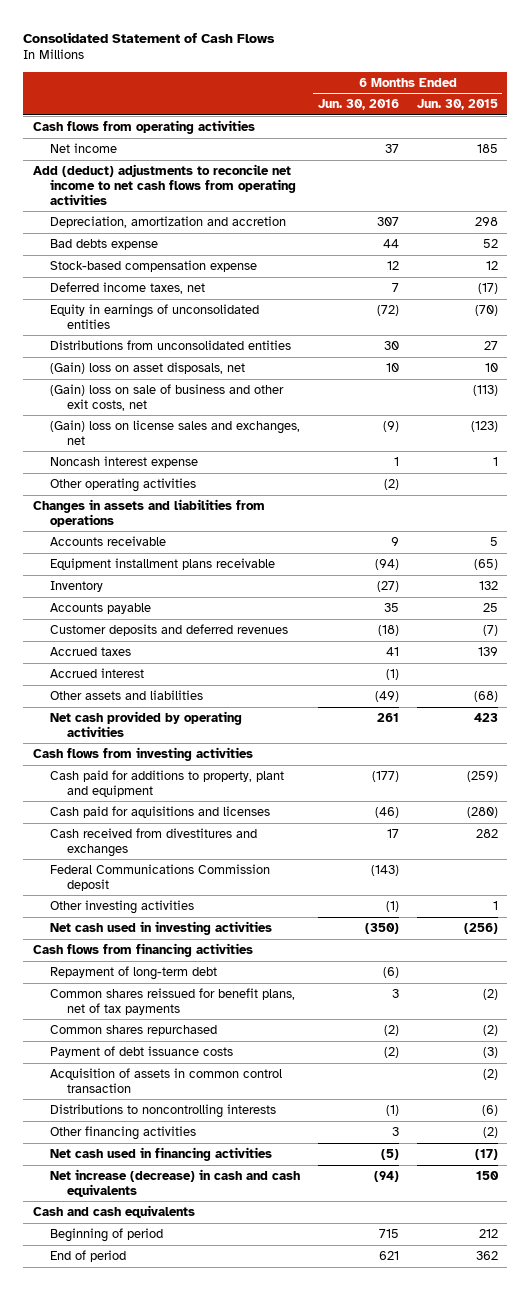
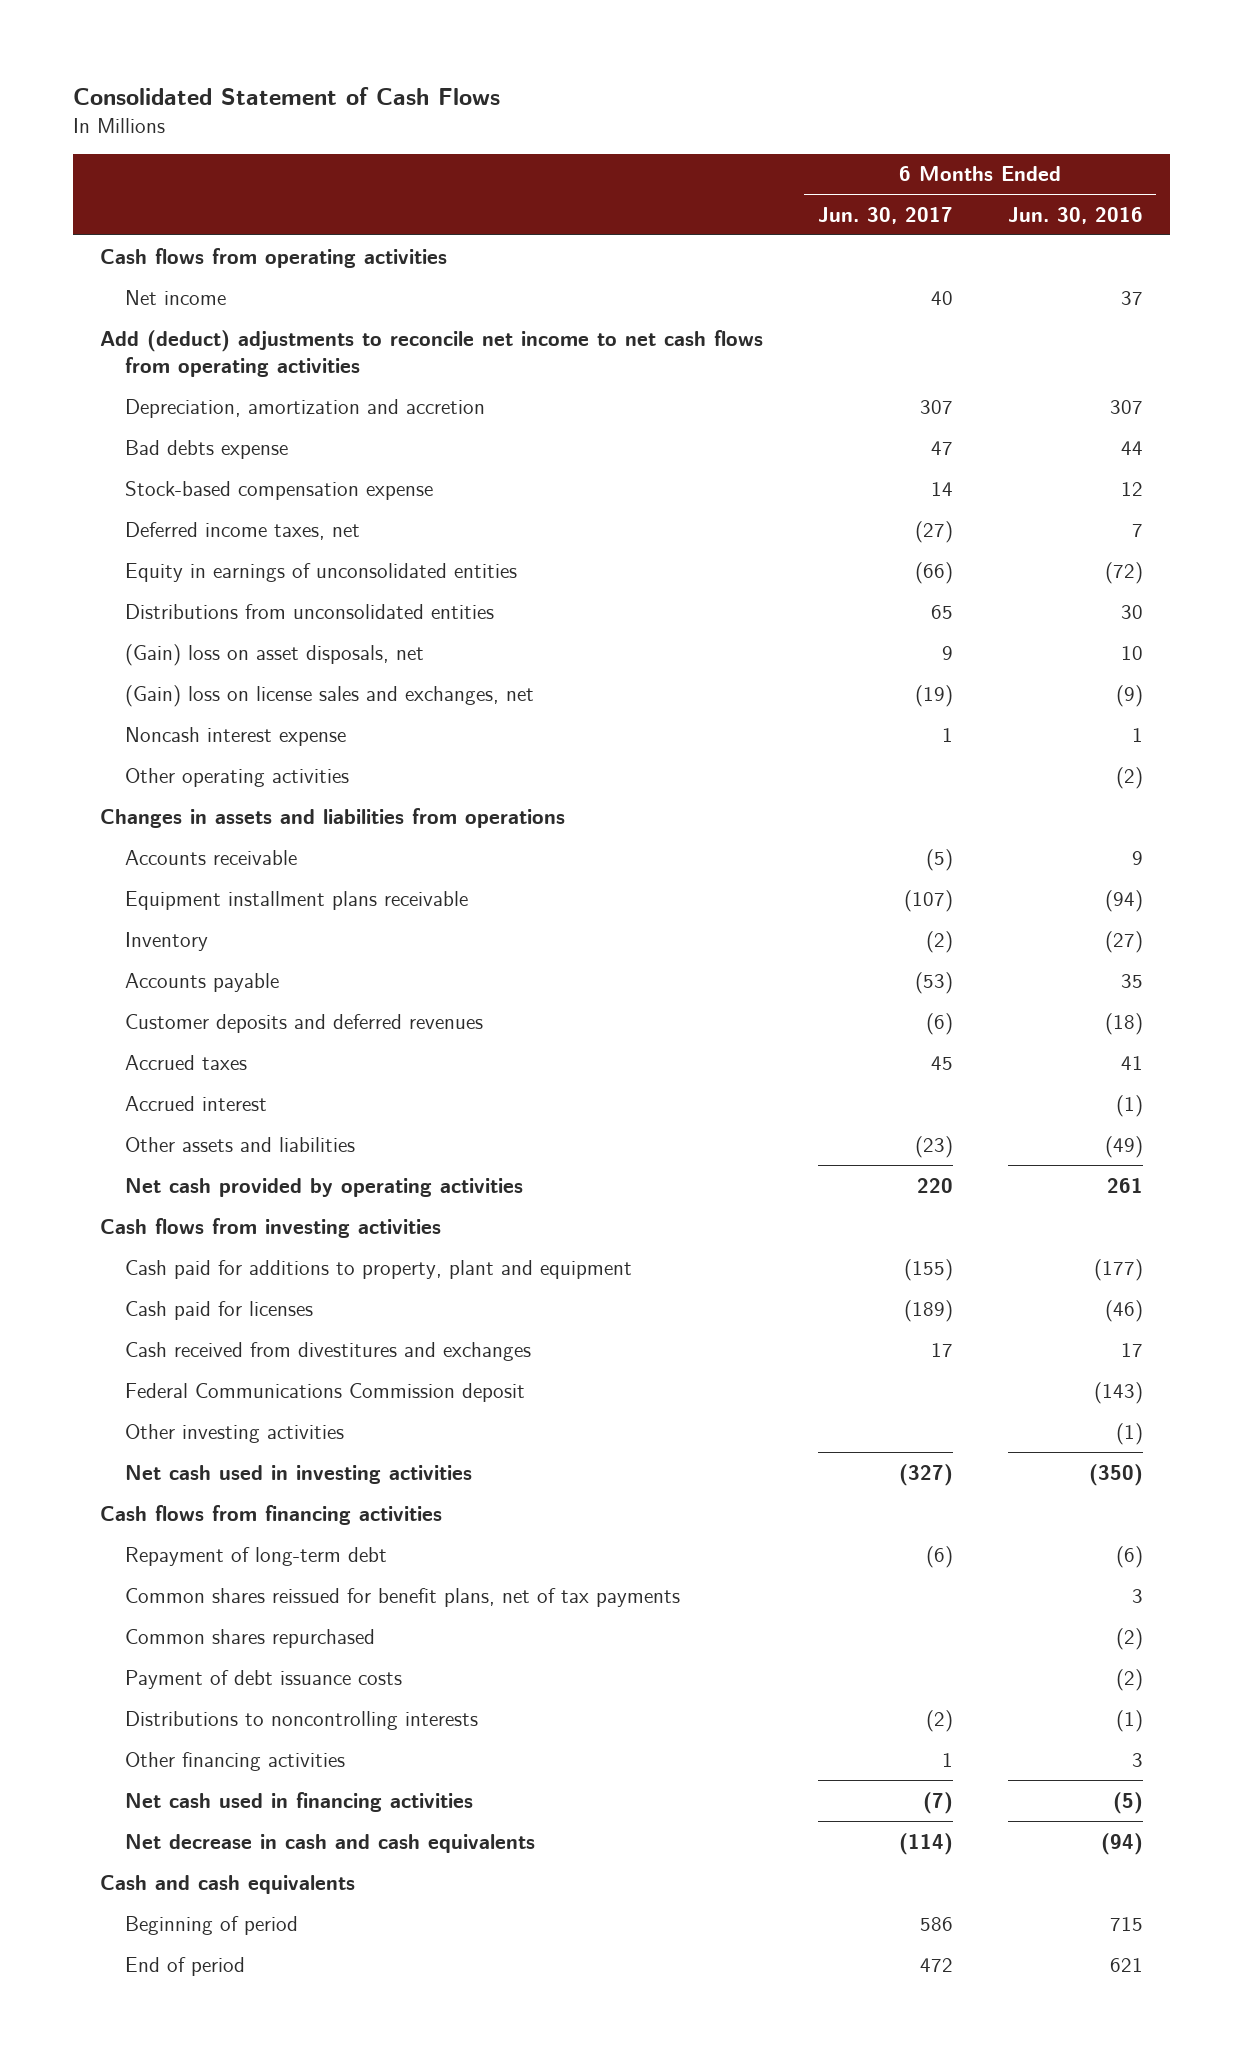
[416,99,498,111] Jun. 30, 2015 -> none
none -> [817,206,953,224] Jun. 30, 2017
[49,383,284,411] (Gain) loss on sale of business and other exit costs, net -> none
[49,805,270,818] Cash paid for aquisitions and licenses -> [125,1300,314,1320] Cash paid for licenses
[49,1067,282,1093] Acquisition of assets in common control transaction -> none
[49,1168,300,1197] Net increase (decrease) in cash and cash equivalents -> [125,1833,536,1853] Net decrease in cash and cash equivalents

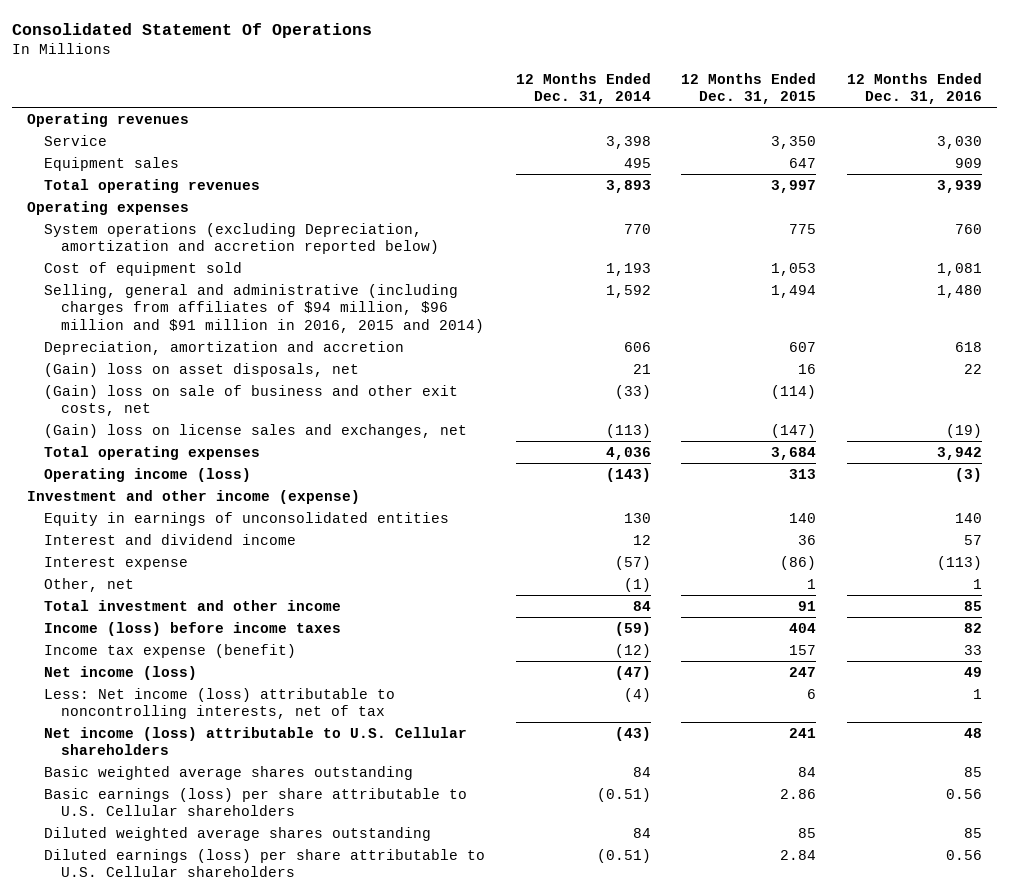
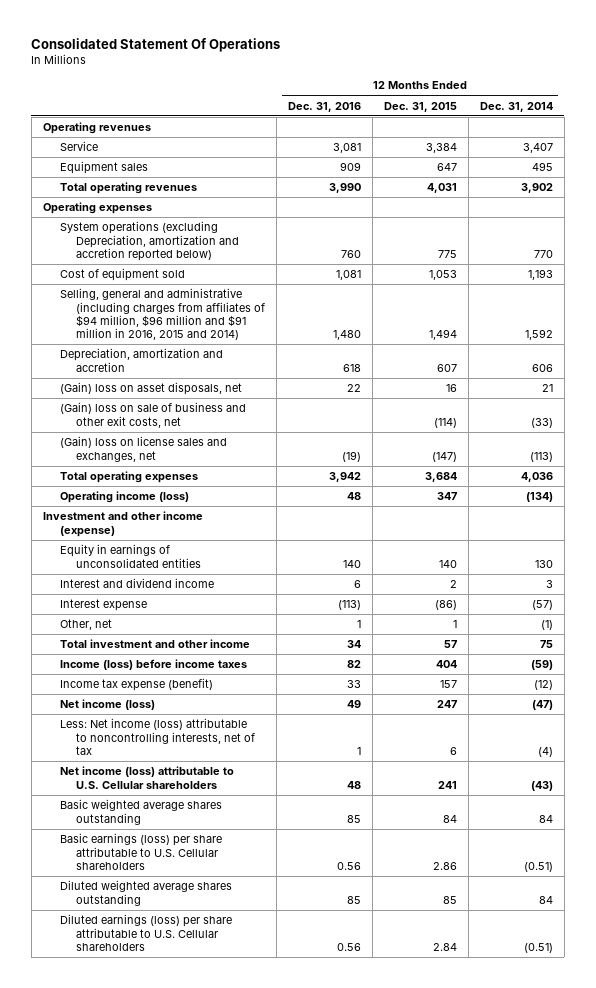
[605,135,651,149] 3,398 -> [522,143,553,154] 3,407
[771,135,817,149] 3,350 -> [425,143,457,154] 3,384
[936,135,982,149] 3,030 -> [333,143,362,154] 3,081
[605,179,651,193] 3,893 -> [520,183,553,194] 3,902
[771,179,817,193] 3,997 -> [426,183,457,194] 4,031
[936,179,982,193] 3,939 -> [329,183,362,194] 3,990
[605,467,651,482] (143) -> [525,492,553,503] (134)
[789,468,817,479] 313 -> [436,492,457,501] 347
[954,467,982,482] (3) -> [347,492,362,501] 48
[632,534,651,545] 12 -> [545,580,553,589] 3
[798,534,817,545] 36 -> [449,580,457,589] 2
[963,534,982,545] 57 -> [354,580,362,589] 6
[632,600,651,611] 84 -> [539,640,553,649] 75
[798,600,817,611] 91 -> [443,640,457,649] 57
[963,600,982,611] 85 -> [347,640,362,649] 34

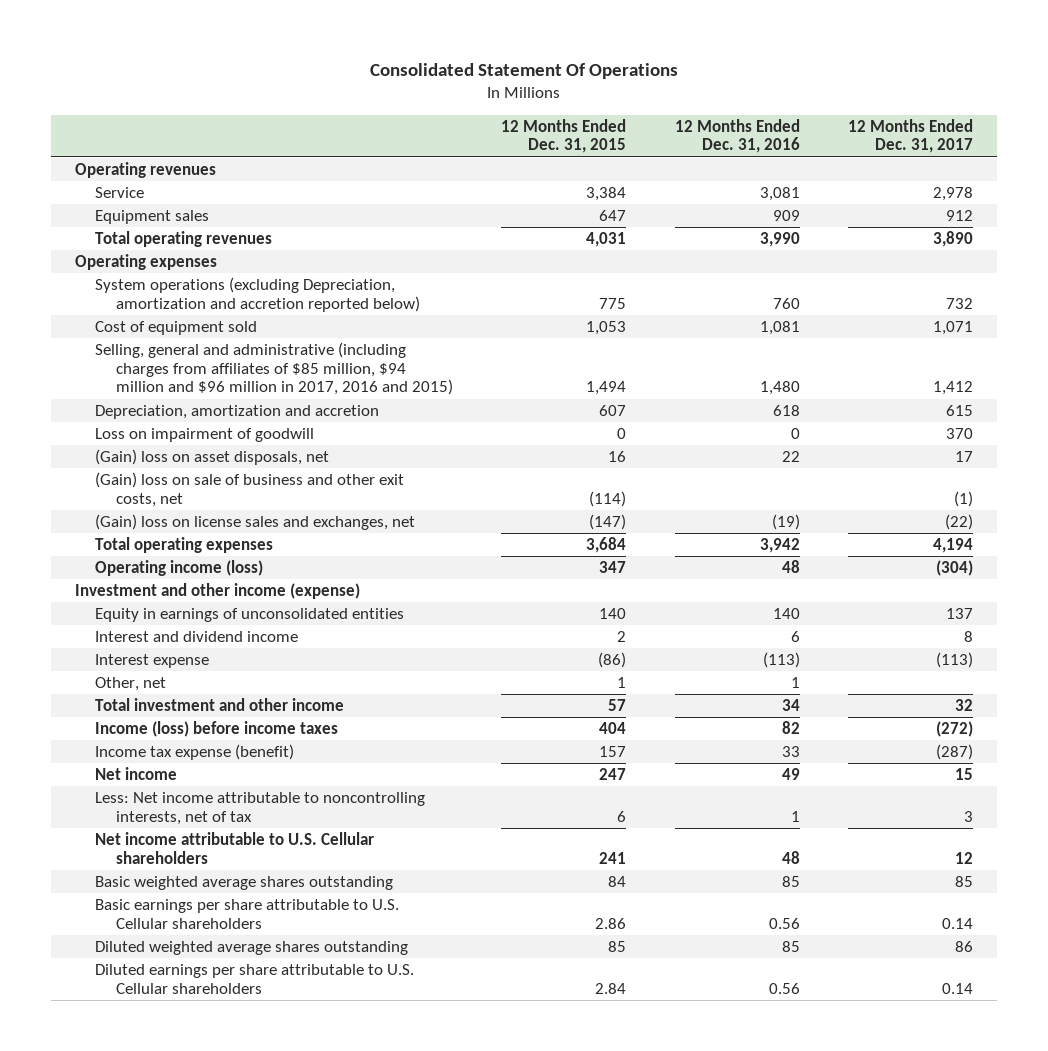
[479,101,553,112] Dec. 31, 2014 -> none
none -> [848,118,974,154] 12 Months Ended Dec. 31, 2017
[59,288,266,341] Selling, general and administrative (including charges from affiliates of $94 million, $96 million and $91 million in 2016, 2015 and 2014) -> [95,341,453,396] Selling, general and administrative (including charges from affiliates of $85 million, $94 million and $96 million in 2017, 2016 and 2015)
none -> [95,427,315,442] Loss on impairment of goodwill
[59,699,155,711] Net income (loss) -> [95,766,178,780] Net income
[59,718,256,755] Less: Net income (loss) attributable to noncontrolling interests, net of tax -> [95,791,426,825] Less: Net income attributable to noncontrolling interests, net of tax
[59,766,234,789] Net income (loss) attributable to U.S. Cellular shareholders -> [95,831,375,864] Net income attributable to U.S. Cellular shareholders
[59,833,222,870] Basic earnings (loss) per share attributable to U.S. Cellular shareholders -> [95,898,400,929] Basic earnings per share attributable to U.S. Cellular shareholders
[59,914,232,951] Diluted earnings (loss) per share attributable to U.S. Cellular shareholders -> [95,963,415,994] Diluted earnings per share attributable to U.S. Cellular shareholders

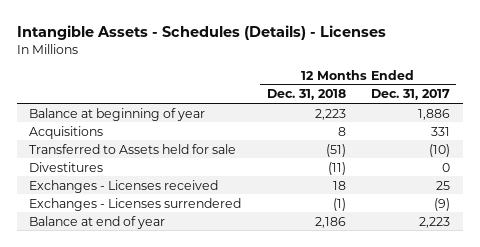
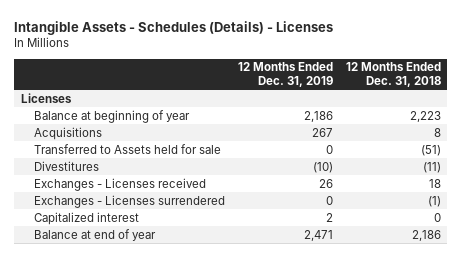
[371,89,451,101] Dec. 31, 2017 -> none
none -> [237,62,333,88] 12 Months Ended Dec. 31, 2019
none -> [20,92,72,103] Licenses
none -> [33,211,139,225] Capitalized interest

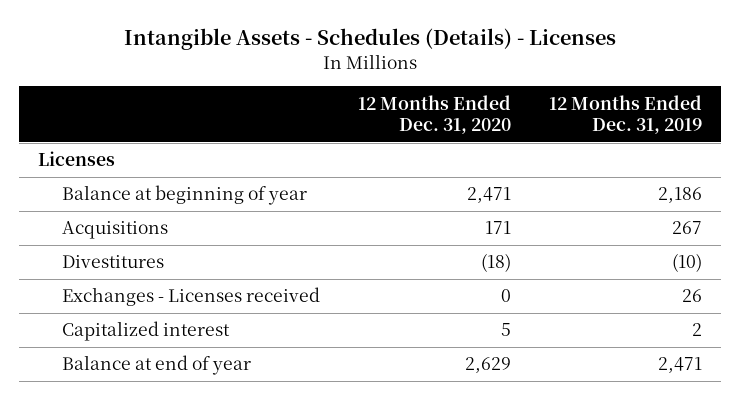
[345,62,441,88] 12 Months Ended Dec. 31, 2018 -> none
none -> [357,94,511,134] 12 Months Ended Dec. 31, 2020
[33,143,221,154] Transferred to Assets held for sale -> none
[33,194,225,208] Exchanges - Licenses surrendered -> none

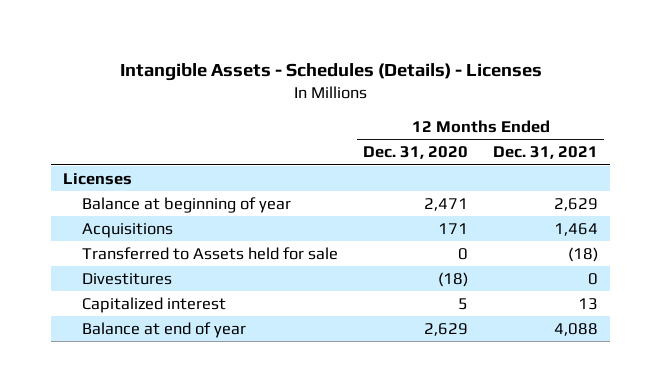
[549,94,703,134] 12 Months Ended Dec. 31, 2019 -> none
none -> [492,146,598,160] Dec. 31, 2021
none -> [82,246,339,260] Transferred to Assets held for sale
[61,287,320,307] Exchanges - Licenses received -> none

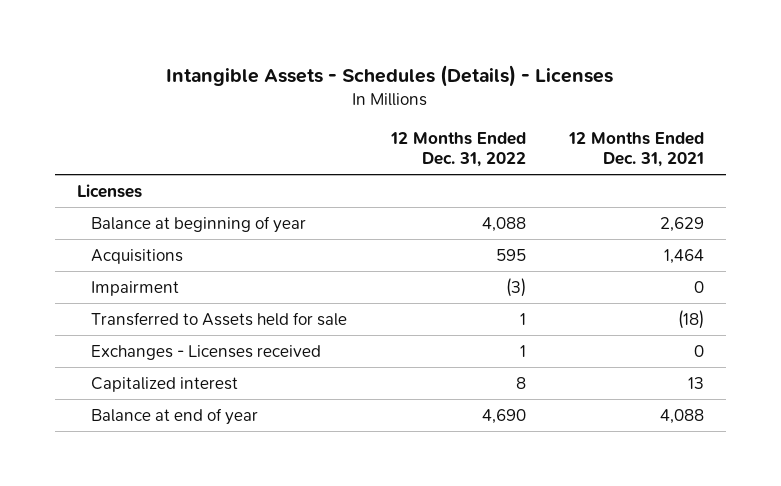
[363,146,469,160] Dec. 31, 2020 -> none
none -> [389,131,526,168] 12 Months Ended Dec. 31, 2022
none -> [91,280,180,296] Impairment
[82,272,173,285] Divestitures -> none
none -> [91,344,322,360] Exchanges - Licenses received

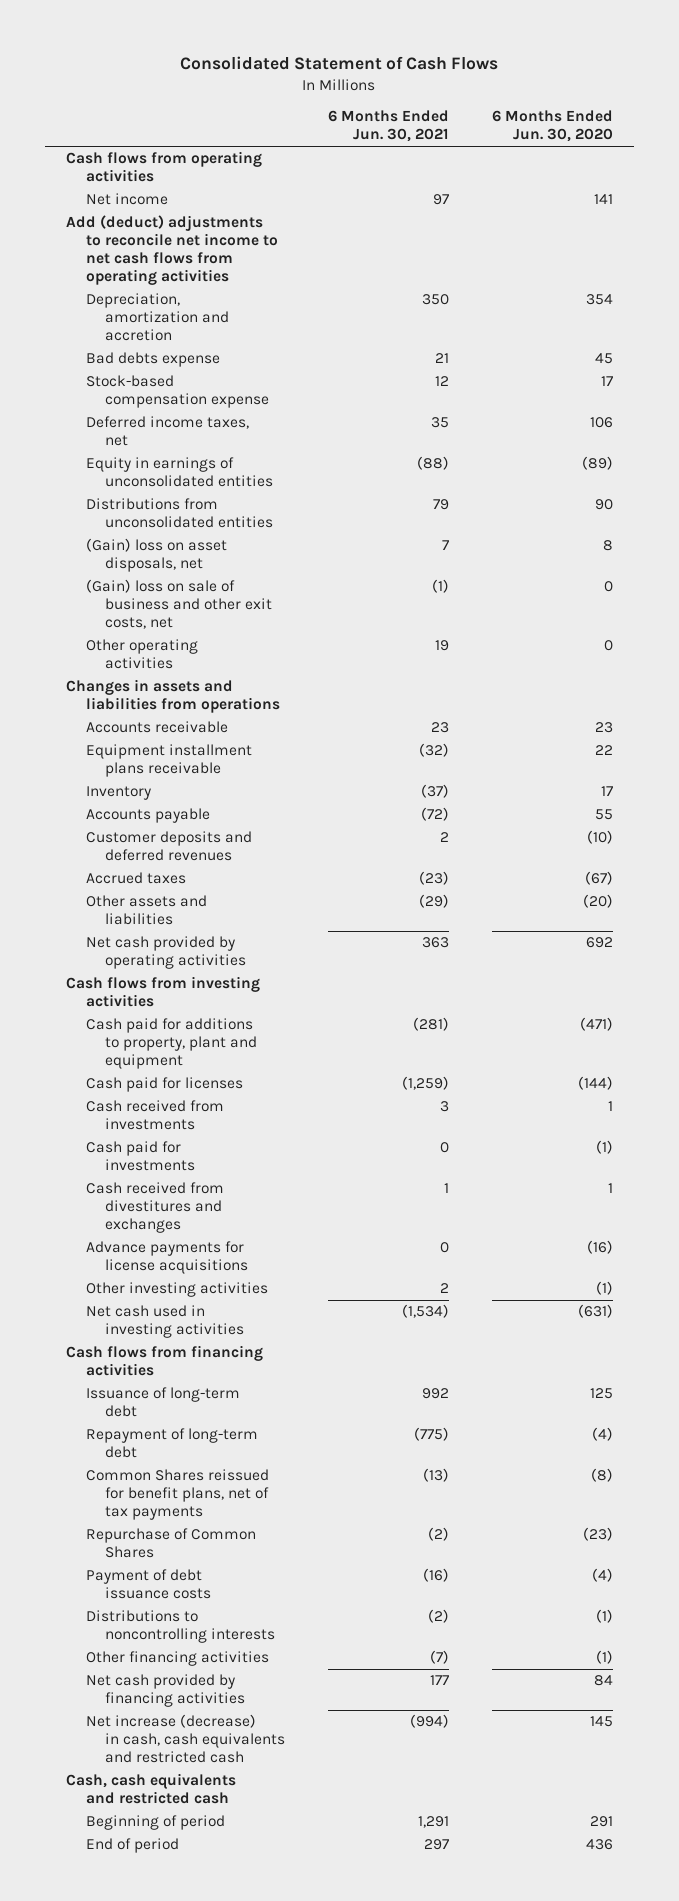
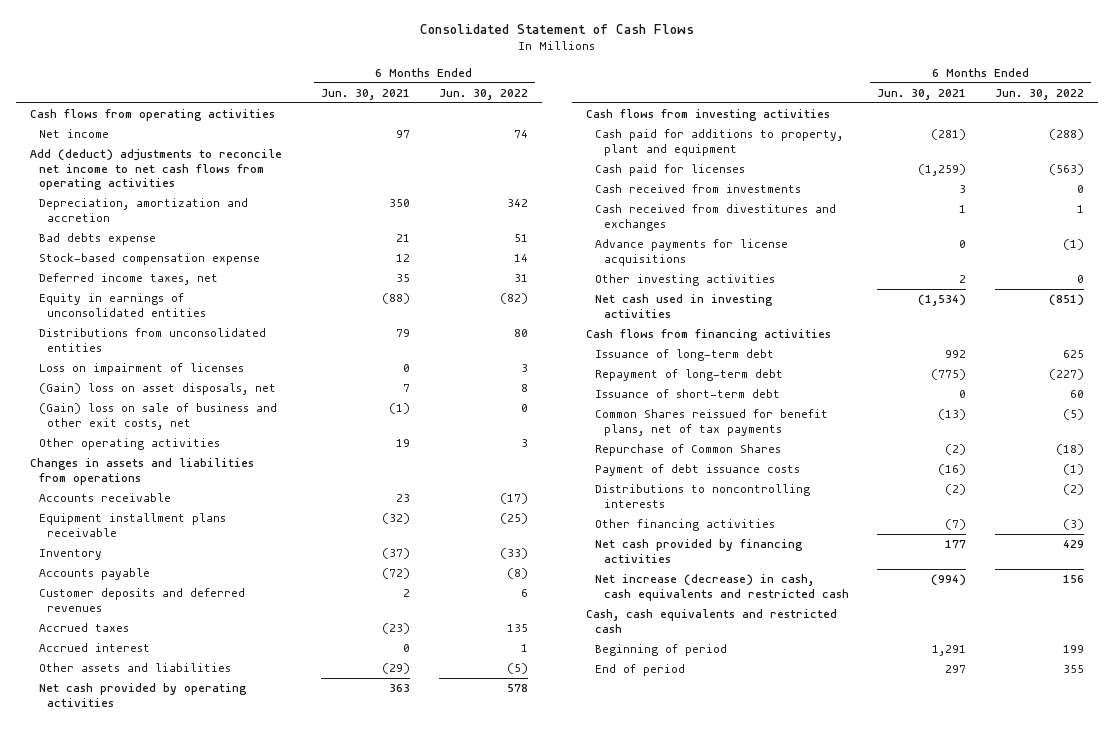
[491,110,613,143] 6 Months Ended Jun. 30, 2020 -> none
none -> [438,88,528,100] Jun. 30, 2022
none -> [38,363,244,376] Loss on impairment of licenses
none -> [38,643,150,653] Accrued interest
[85,1141,196,1172] Cash paid for investments -> none
none -> [595,389,781,399] Issuance of short-term debt

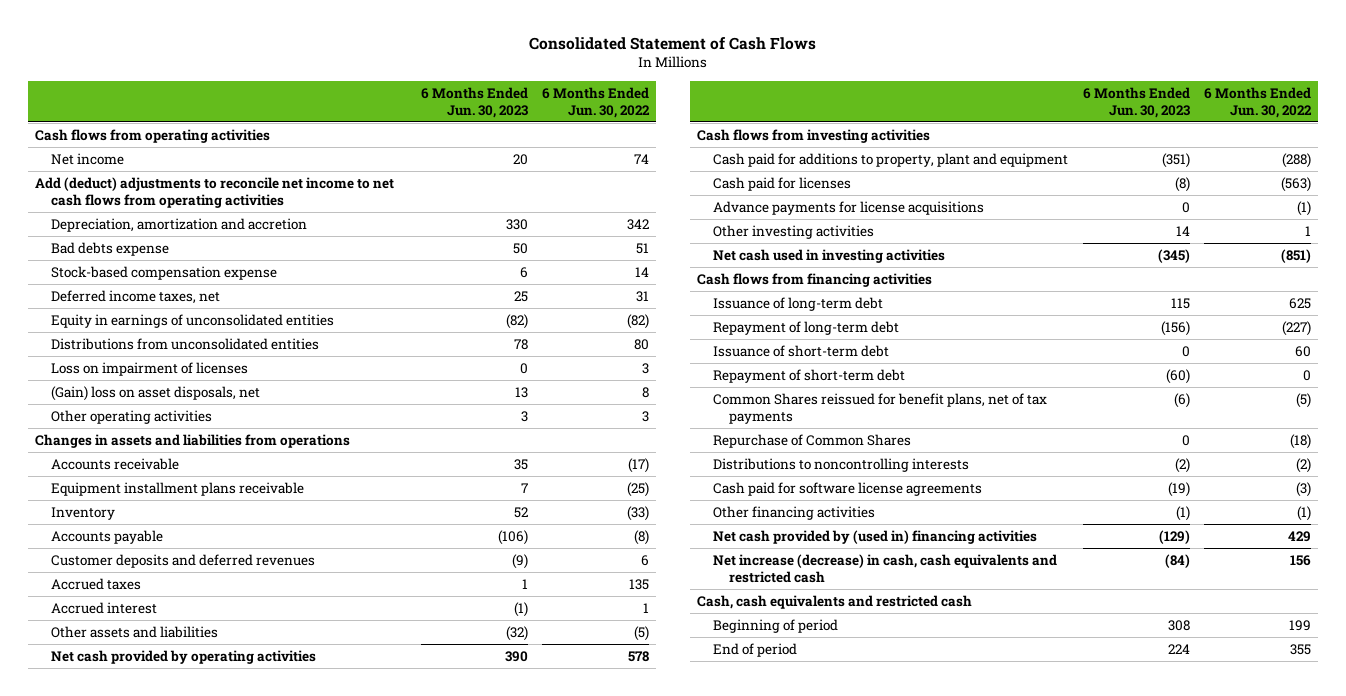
[321,88,411,100] Jun. 30, 2021 -> none
none -> [420,86,528,118] 6 Months Ended Jun. 30, 2023
[38,403,277,430] (Gain) loss on sale of business and other exit costs, net -> none
[595,184,802,194] Cash received from investments -> none
[595,204,837,231] Cash received from divestitures and exchanges -> none
[1077,275,1085,284] 0 -> [1304,225,1311,236] 1
none -> [713,368,906,383] Repayment of short-term debt
[595,464,801,477] Payment of debt issuance costs -> none
none -> [713,481,983,496] Cash paid for software license agreements
[1063,519,1085,531] (3) -> [1296,505,1311,521] (1)
[595,539,804,563] Net cash provided by financing activities -> [713,529,1038,544] Net cash provided by (used in) financing activities

